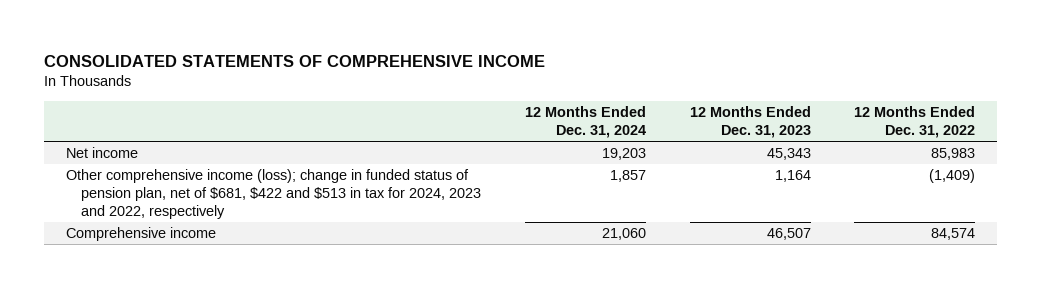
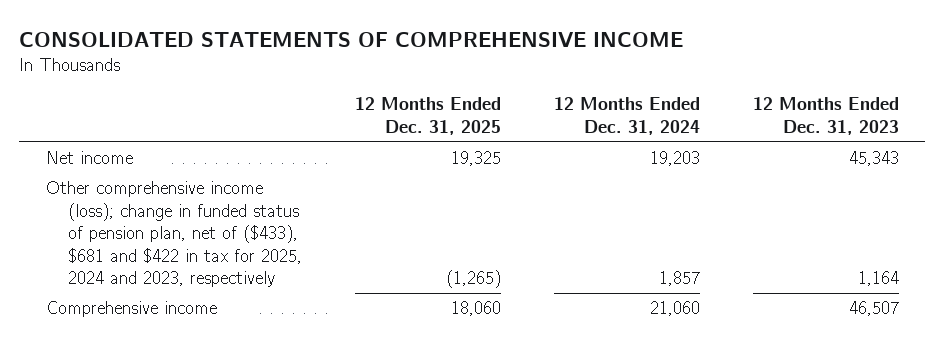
[854,105,976,139] 12 Months Ended Dec. 31, 2022 -> none
none -> [355,97,502,135] 12 Months Ended Dec. 31, 2025
[65,169,482,220] Other comprehensive income (loss); change in funded status of pension plan, net of $681, $422 and $513 in tax for 2024, 2023 and 2022, respectively -> [45,181,303,288] Other comprehensive income (loss); change in funded status of pension plan, net of ($433), $681 and $422 in tax for 2025, 2024 and 2023, respectively

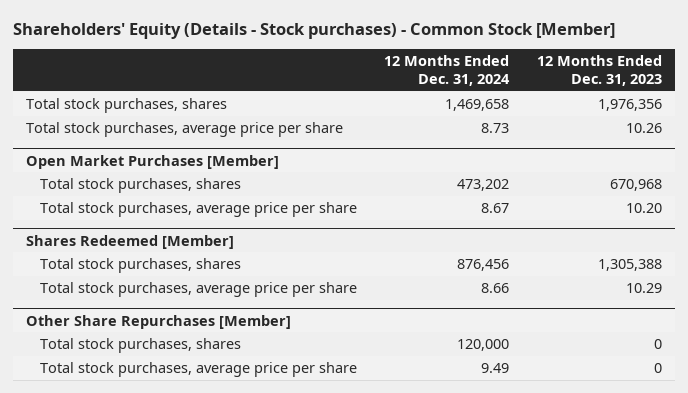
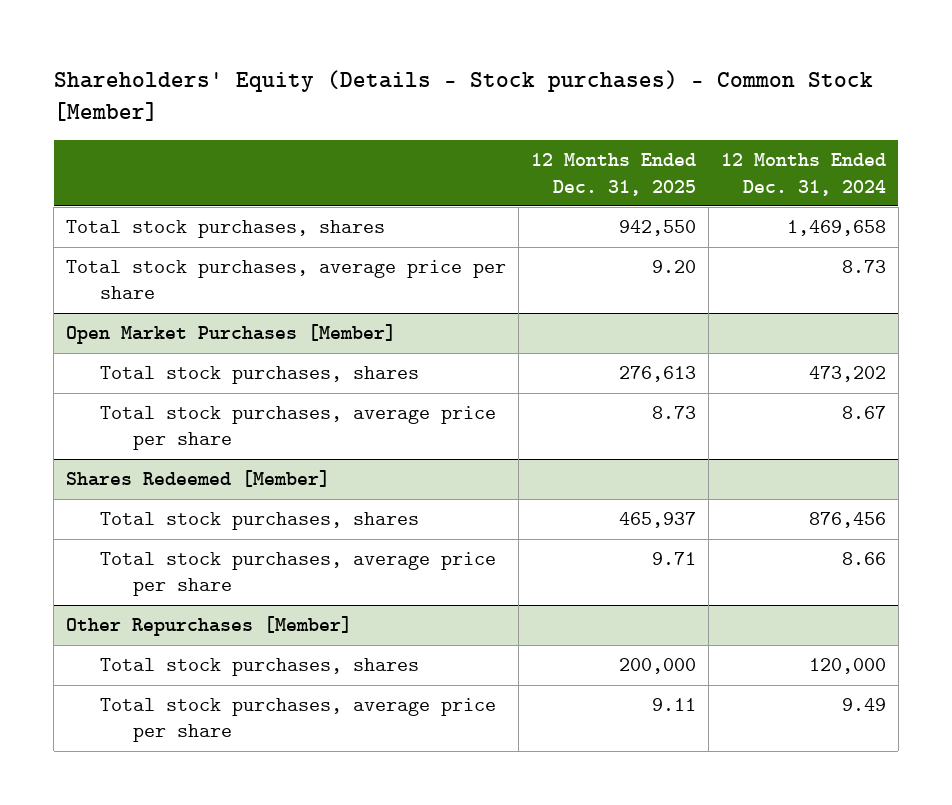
[536,55,662,87] 12 Months Ended Dec. 31, 2023 -> none
none -> [531,153,697,196] 12 Months Ended Dec. 31, 2025
[26,314,292,329] Other Share Repurchases [Member] -> [66,616,353,637] Other Repurchases [Member]

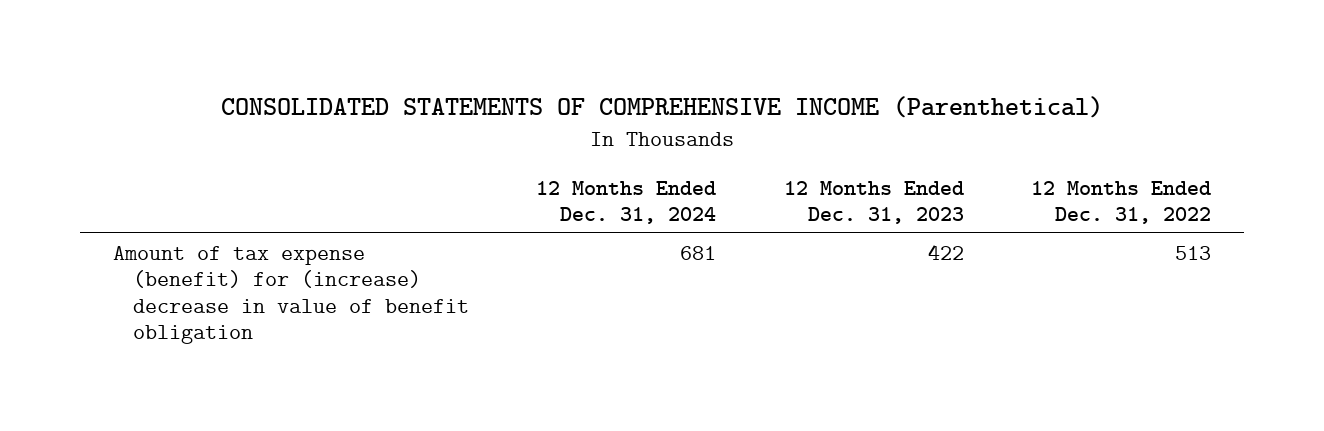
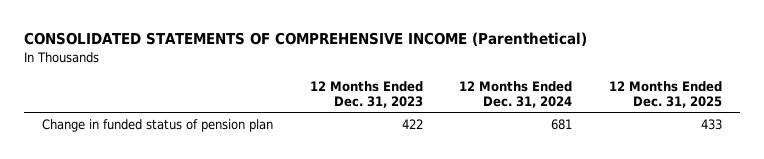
[1030,180,1211,225] 12 Months Ended Dec. 31, 2022 -> none
none -> [609,80,723,109] 12 Months Ended Dec. 31, 2025
[113,245,470,345] Amount of tax expense (benefit) for (increase) decrease in value of benefit obligation -> [41,118,273,132] Change in funded status of pension plan

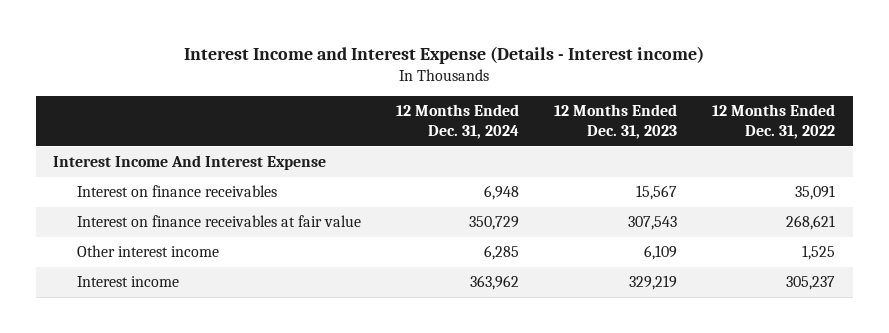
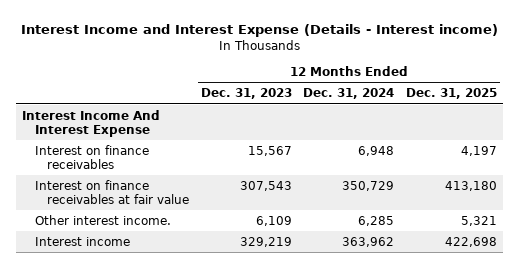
[712,104,836,140] 12 Months Ended Dec. 31, 2022 -> none
none -> [405,88,497,100] Dec. 31, 2025
[76,245,219,258] Other interest income -> [34,214,171,225] Other interest income.

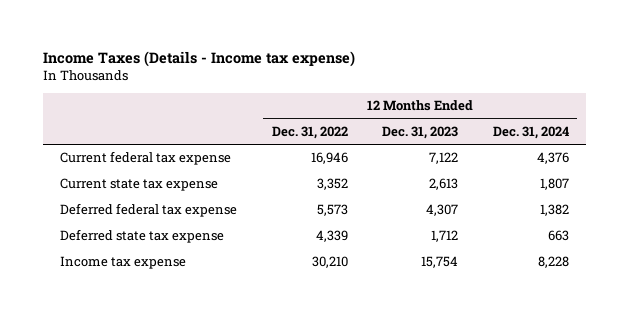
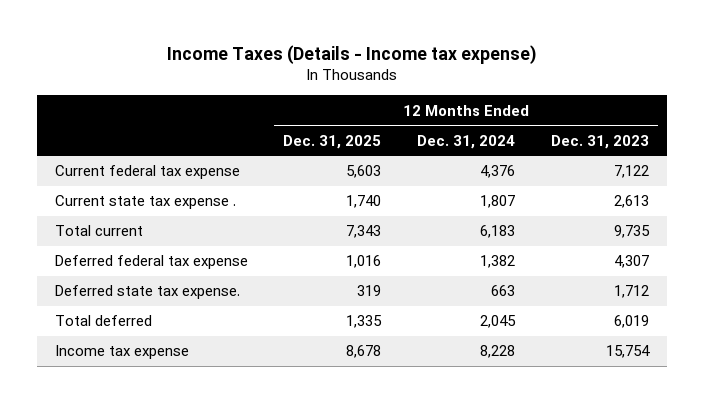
[271,125,348,139] Dec. 31, 2022 -> none
none -> [283,134,382,149] Dec. 31, 2025
[60,178,219,192] Current state tax expense -> [54,195,236,210] Current state tax expense .
none -> [54,225,143,237] Total current
[60,229,225,244] Deferred state tax expense -> [54,285,240,300] Deferred state tax expense.
none -> [54,315,152,327] Total deferred

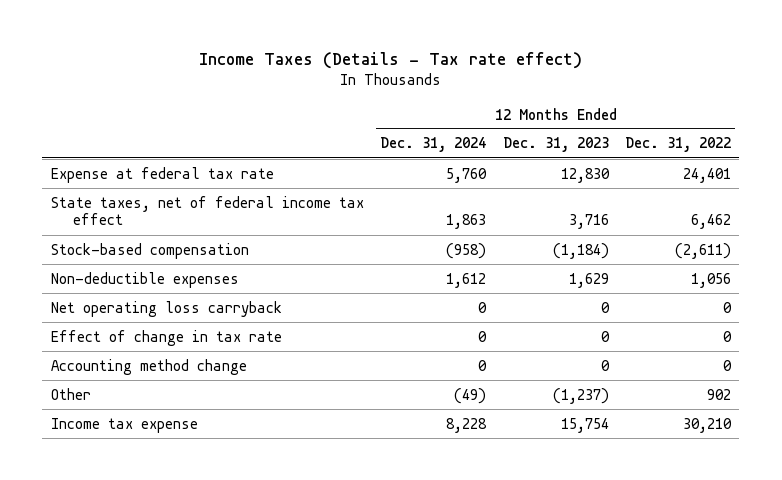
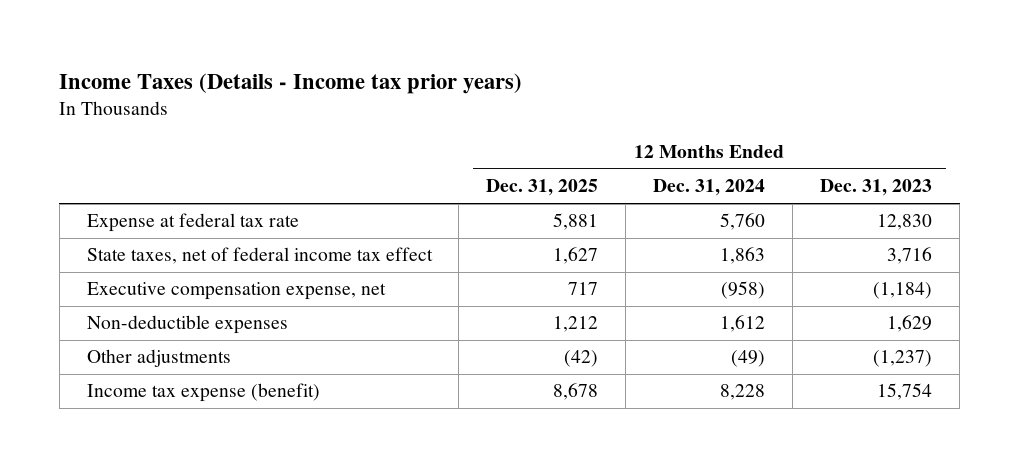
[198,52,582,70] Income Taxes (Details - Tax rate effect) -> [59,73,523,95] Income Taxes (Details - Income tax prior years)
[625,137,732,153] Dec. 31, 2022 -> none
none -> [486,179,599,197] Dec. 31, 2025
[50,242,249,259] Stock-based compensation -> [86,282,386,301] Executive compensation expense, net
[50,300,282,317] Net operating loss carryback -> none
[50,329,282,346] Effect of change in tax rate -> none
[50,358,247,375] Accounting method change -> none
[50,387,91,400] Other -> [86,349,231,368] Other adjustments
[50,417,198,433] Income tax expense -> [86,383,320,403] Income tax expense (benefit)

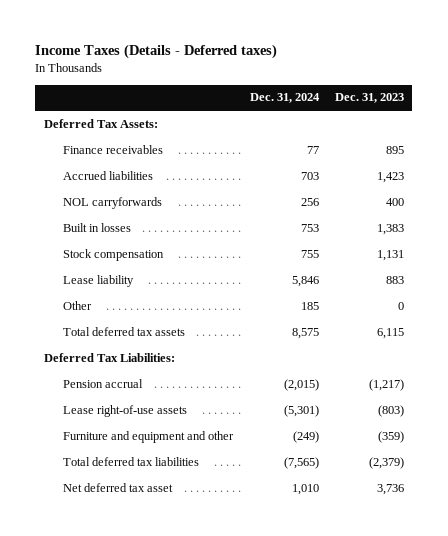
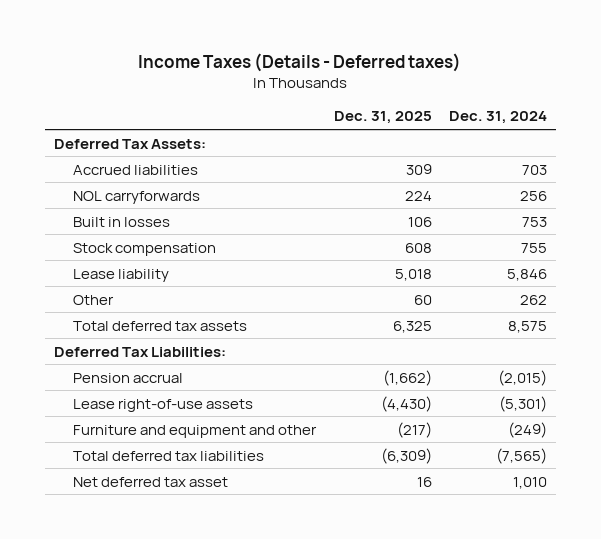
[335,93,405,104] Dec. 31, 2023 -> none
none -> [333,111,432,125] Dec. 31, 2025
[63,144,164,154] Finance receivables -> none
[300,301,319,310] 185 -> [520,294,548,305] 262

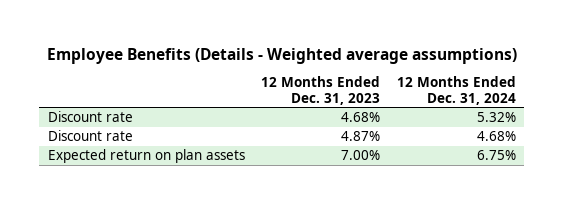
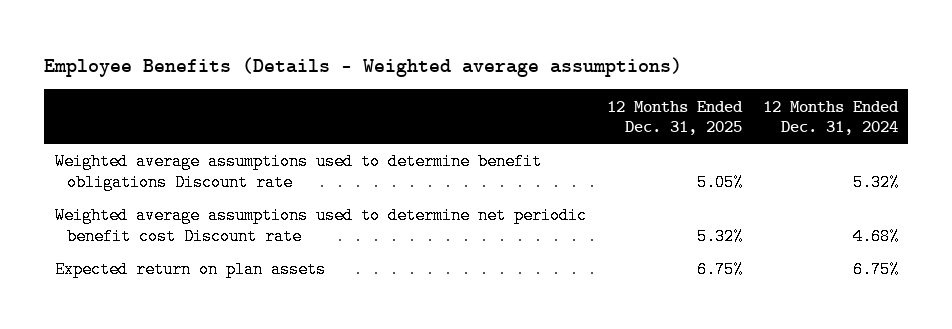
[261,76,381,105] 12 Months Ended Dec. 31, 2023 -> none
none -> [606,100,743,136] 12 Months Ended Dec. 31, 2025
[47,111,133,123] Discount rate -> [54,153,542,191] Weighted average assumptions used to determine benefit obligations Discount rate
[47,130,133,142] Discount rate -> [54,207,587,245] Weighted average assumptions used to determine net periodic benefit cost Discount rate

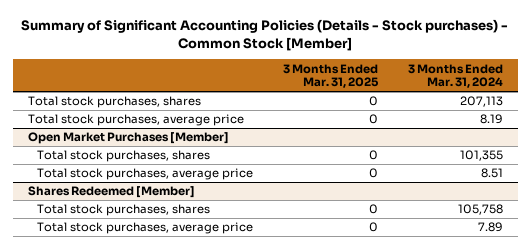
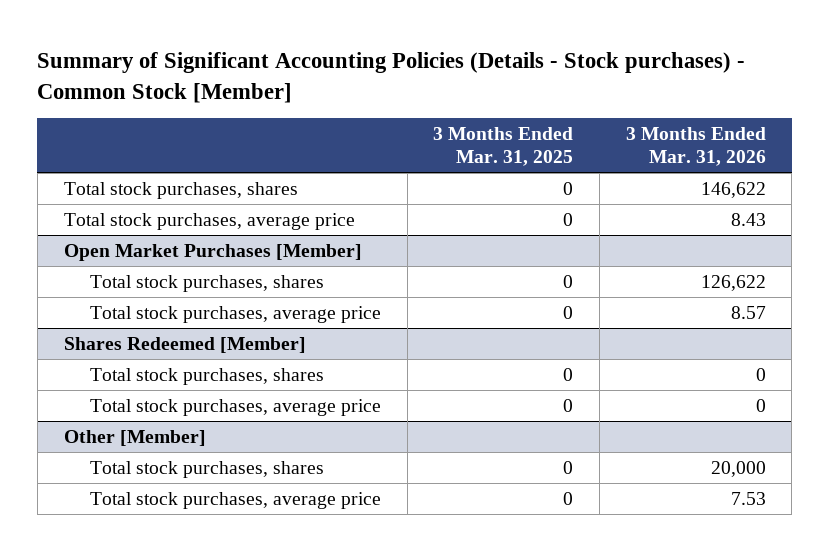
[408,63,504,89] 3 Months Ended Mar. 31, 2024 -> none
none -> [625,127,766,166] 3 Months Ended Mar. 31, 2026
none -> [63,429,206,446] Other [Member]
none -> [89,460,324,478] Total stock purchases, shares
none -> [89,491,381,509] Total stock purchases, average price

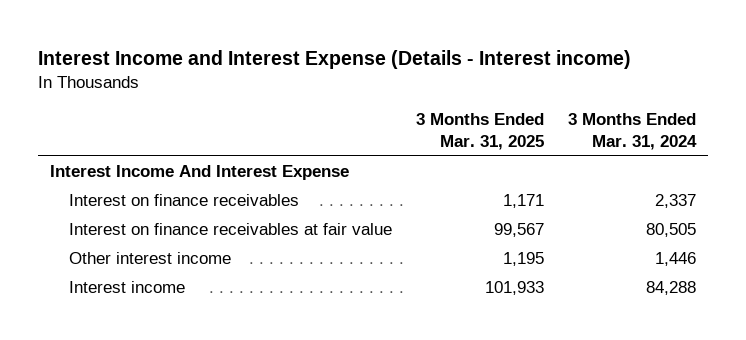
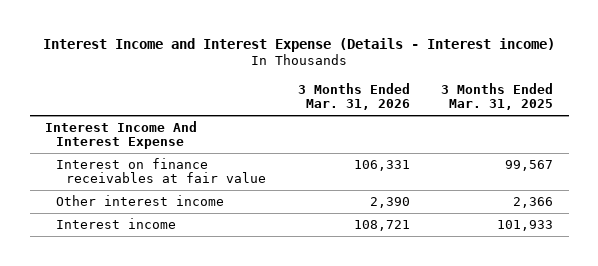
[568,113,698,151] 3 Months Ended Mar. 31, 2024 -> none
none -> [297,82,410,110] 3 Months Ended Mar. 31, 2026
[69,194,300,207] Interest on finance receivables -> none
[503,252,545,267] 1,195 -> [512,197,553,209] 2,366

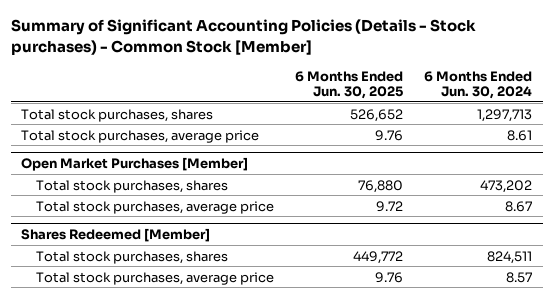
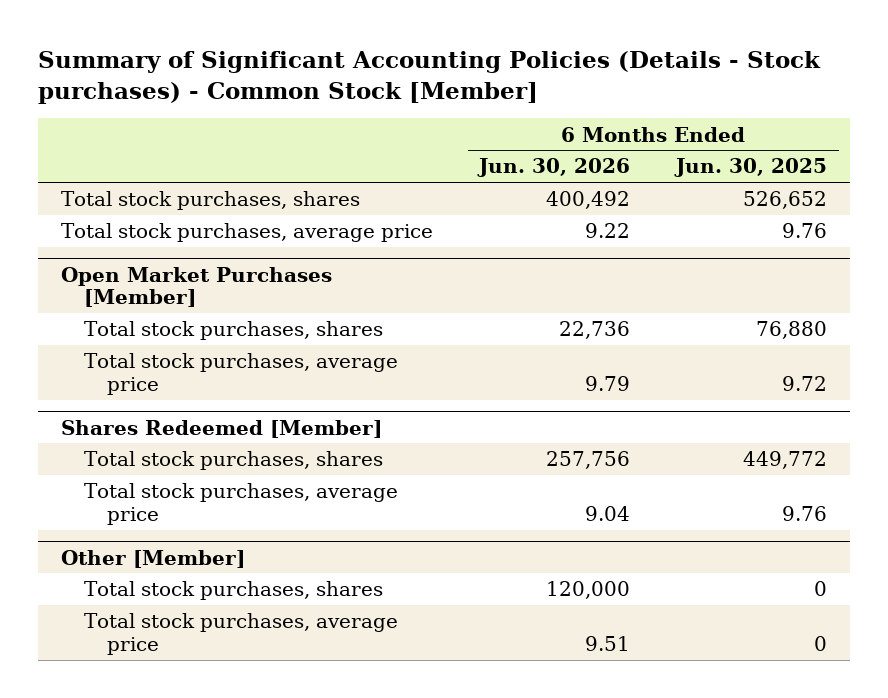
[424,70,533,100] 6 Months Ended Jun. 30, 2024 -> none
none -> [477,158,631,178] Jun. 30, 2026
none -> [61,549,246,568] Other [Member]
none -> [84,581,384,601] Total stock purchases, shares
none -> [84,613,399,655] Total stock purchases, average price

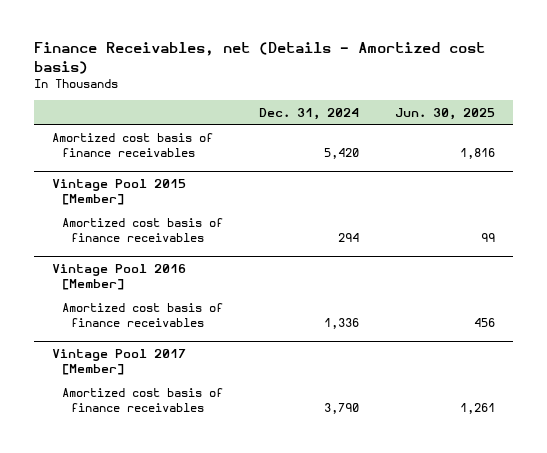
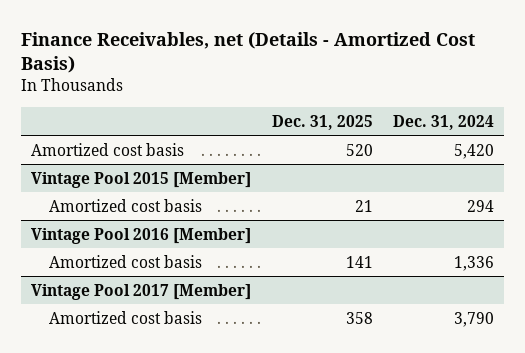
[34,42,486,74] Finance Receivables, net (Details - Amortized cost basis) -> [21,31,476,74] Finance Receivables, net (Details - Amortized Cost Basis)
[394,107,495,120] Jun. 30, 2025 -> none
none -> [271,114,373,130] Dec. 31, 2025
[52,132,214,157] Amortized cost basis of finance receivables -> [31,142,185,156] Amortized cost basis
[61,217,223,242] Amortized cost basis of finance receivables -> [48,198,202,212] Amortized cost basis
[61,302,223,327] Amortized cost basis of finance receivables -> [48,254,202,268] Amortized cost basis
[61,387,223,412] Amortized cost basis of finance receivables -> [48,310,202,324] Amortized cost basis

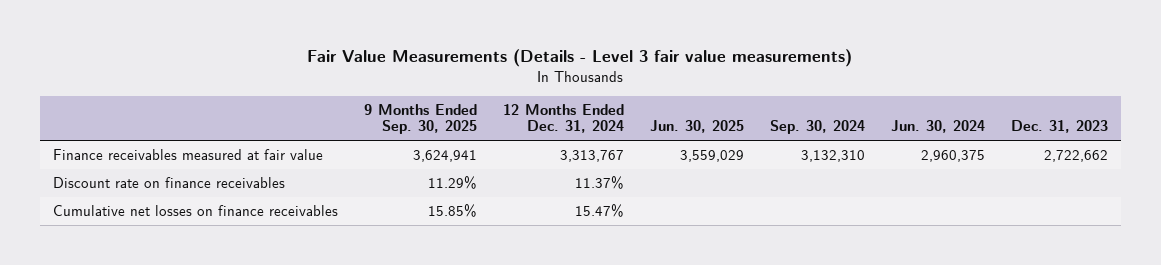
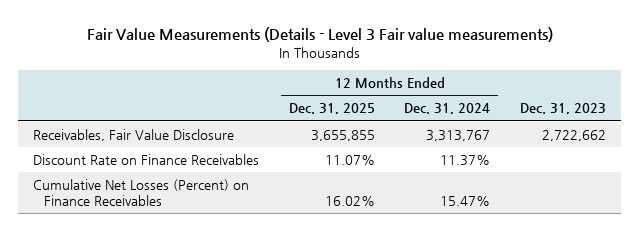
[307,49,853,68] Fair Value Measurements (Details - Level 3 fair value measurements) -> [86,26,553,42] Fair Value Measurements (Details - Level 3 Fair value measurements)
[364,103,478,135] 9 Months Ended Sep. 30, 2025 -> none
[649,120,744,134] Jun. 30, 2025 -> none
[769,120,865,135] Sep. 30, 2024 -> none
[890,120,985,134] Jun. 30, 2024 -> none
none -> [288,103,375,115] Dec. 31, 2025
[53,148,324,160] Finance receivables measured at fair value -> [33,129,235,142] Receivables, Fair Value Disclosure
[53,176,286,188] Discount rate on finance receivables -> [33,154,260,166] Discount Rate on Finance Receivables
[53,204,339,216] Cumulative net losses on finance receivables -> [33,179,250,207] Cumulative Net Losses (Percent) on Finance Receivables

